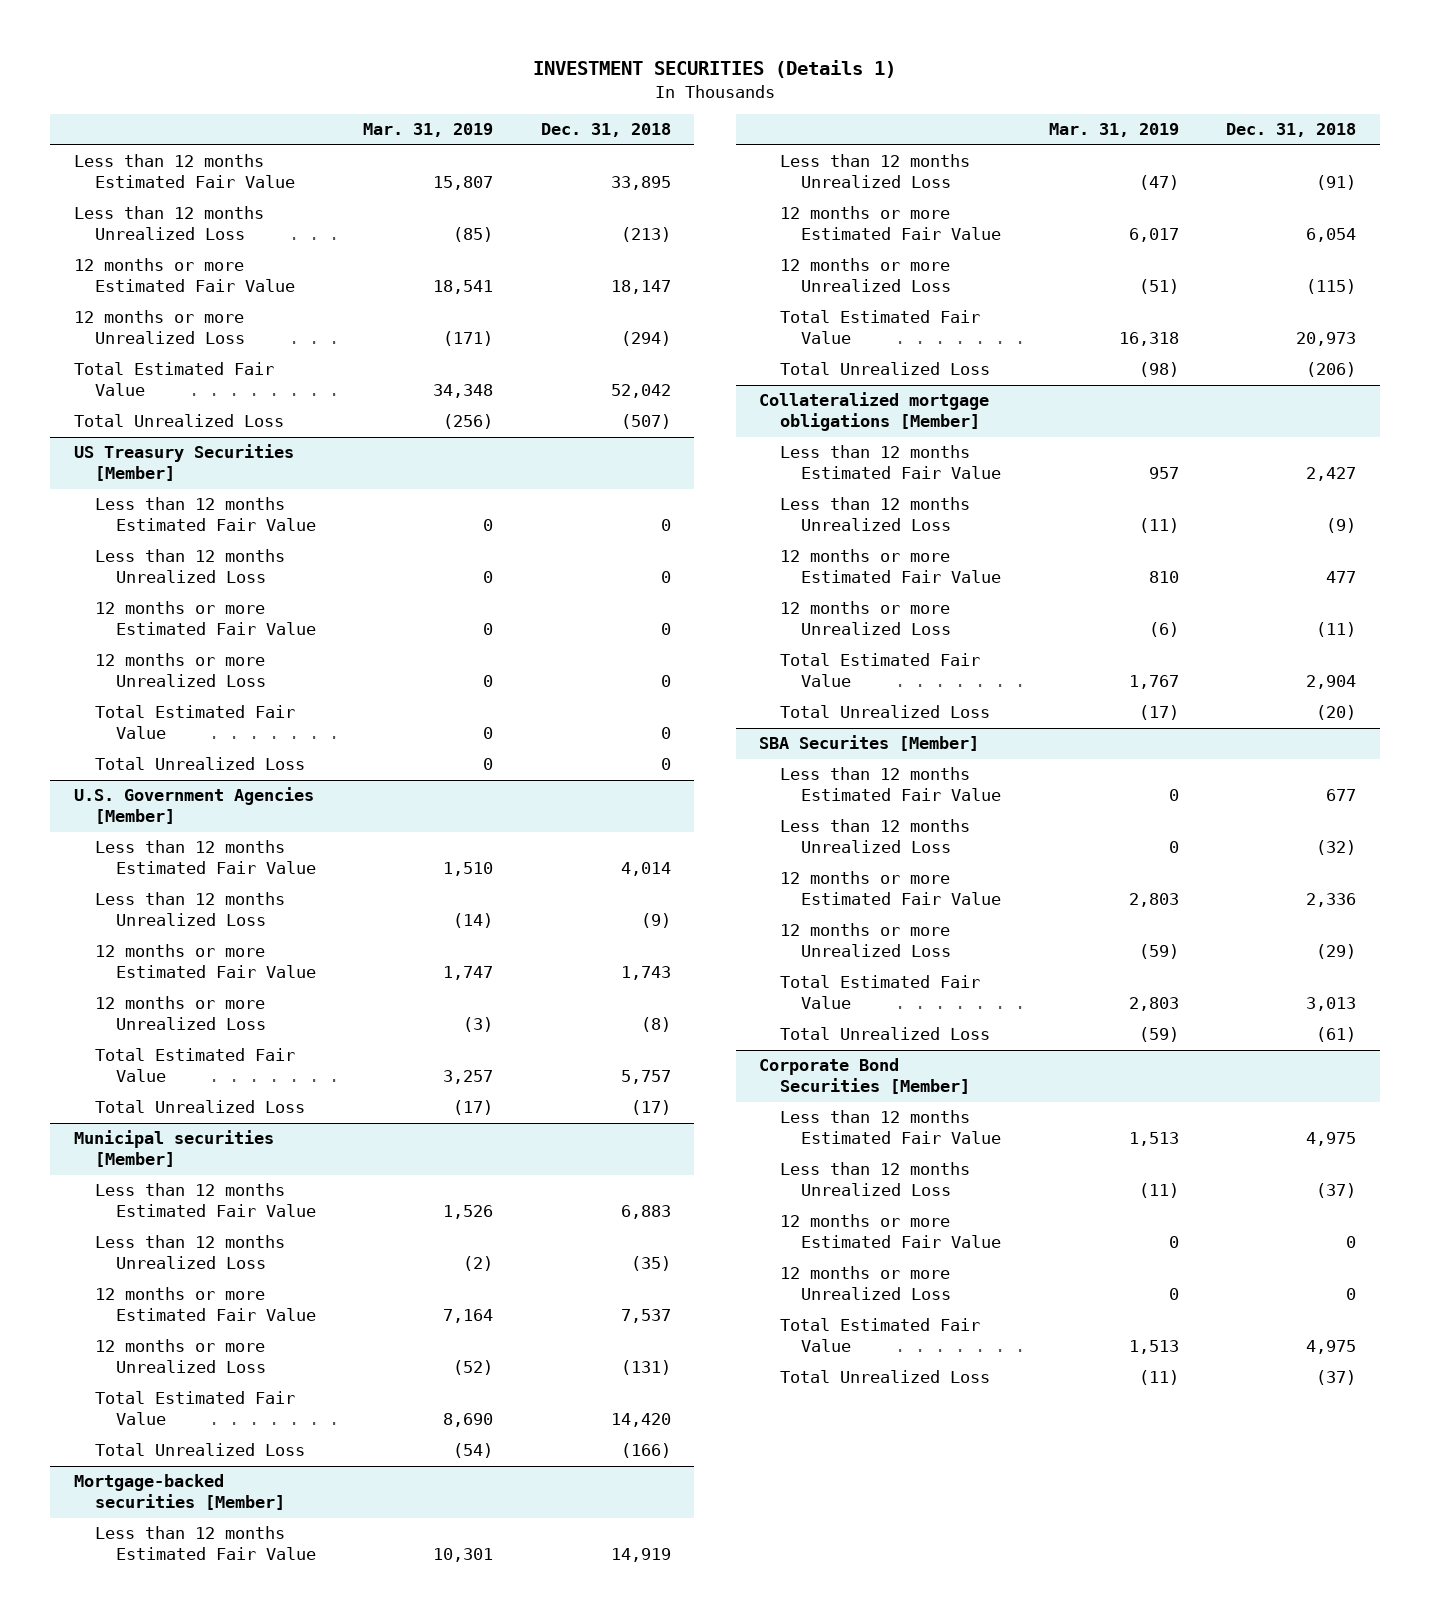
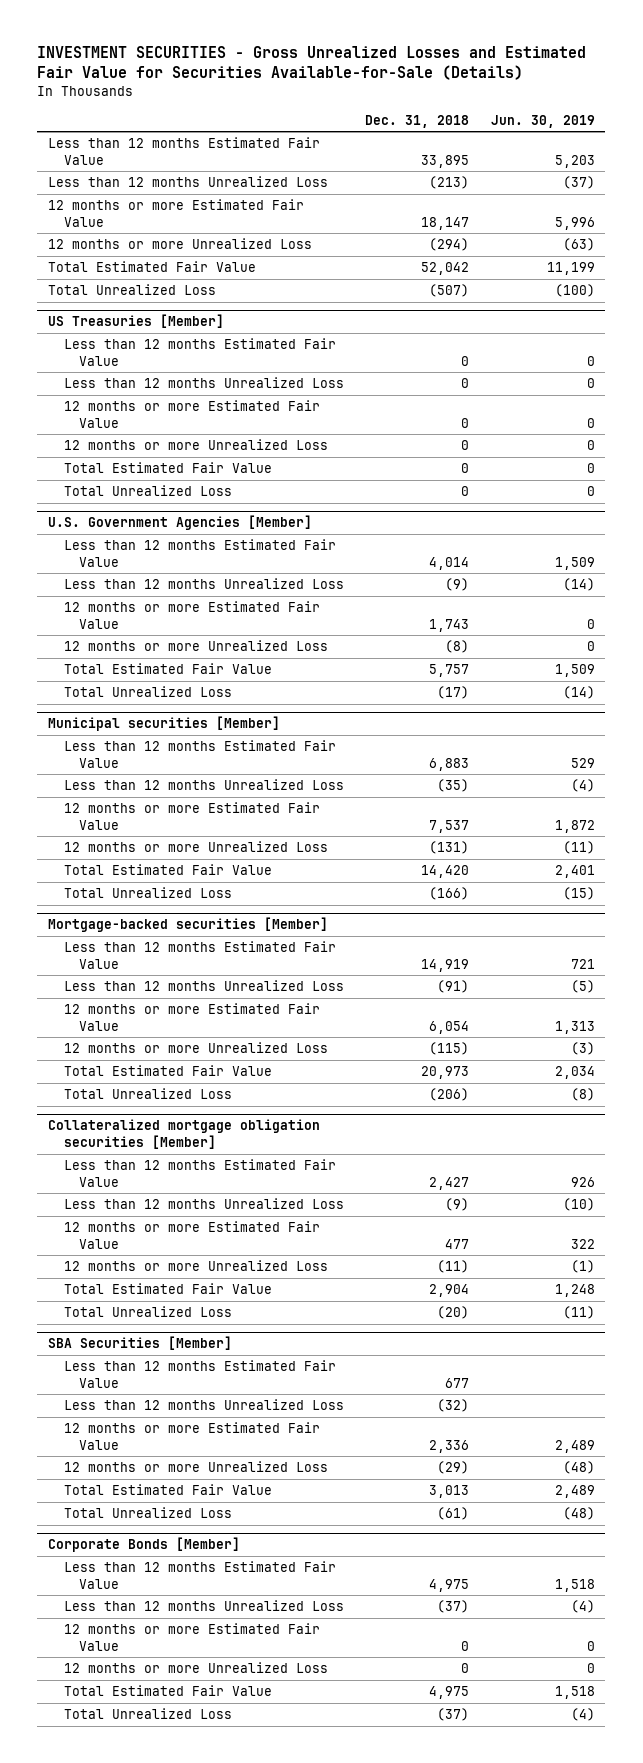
[532,60,896,79] INVESTMENT SECURITIES (Details 1) -> [37,45,587,80] INVESTMENT SECURITIES - Gross Unrealized Losses and Estimated Fair Value for Securities Available-for-Sale (Details)
[363,123,494,138] Mar. 31, 2019 -> none
none -> [490,114,595,128] Jun. 30, 2019
[73,444,294,482] US Treasury Securities [Member] -> [48,314,225,329] US Treasuries [Member]
[759,392,990,432] Collateralized mortgage obligations [Member] -> [48,1119,321,1150] Collateralized mortgage obligation securities [Member]
[759,735,980,752] SBA Securites [Member] -> [48,1336,233,1351] SBA Securities [Member]
[759,1058,971,1095] Corporate Bond Securities [Member] -> [48,1537,241,1553] Corporate Bonds [Member]

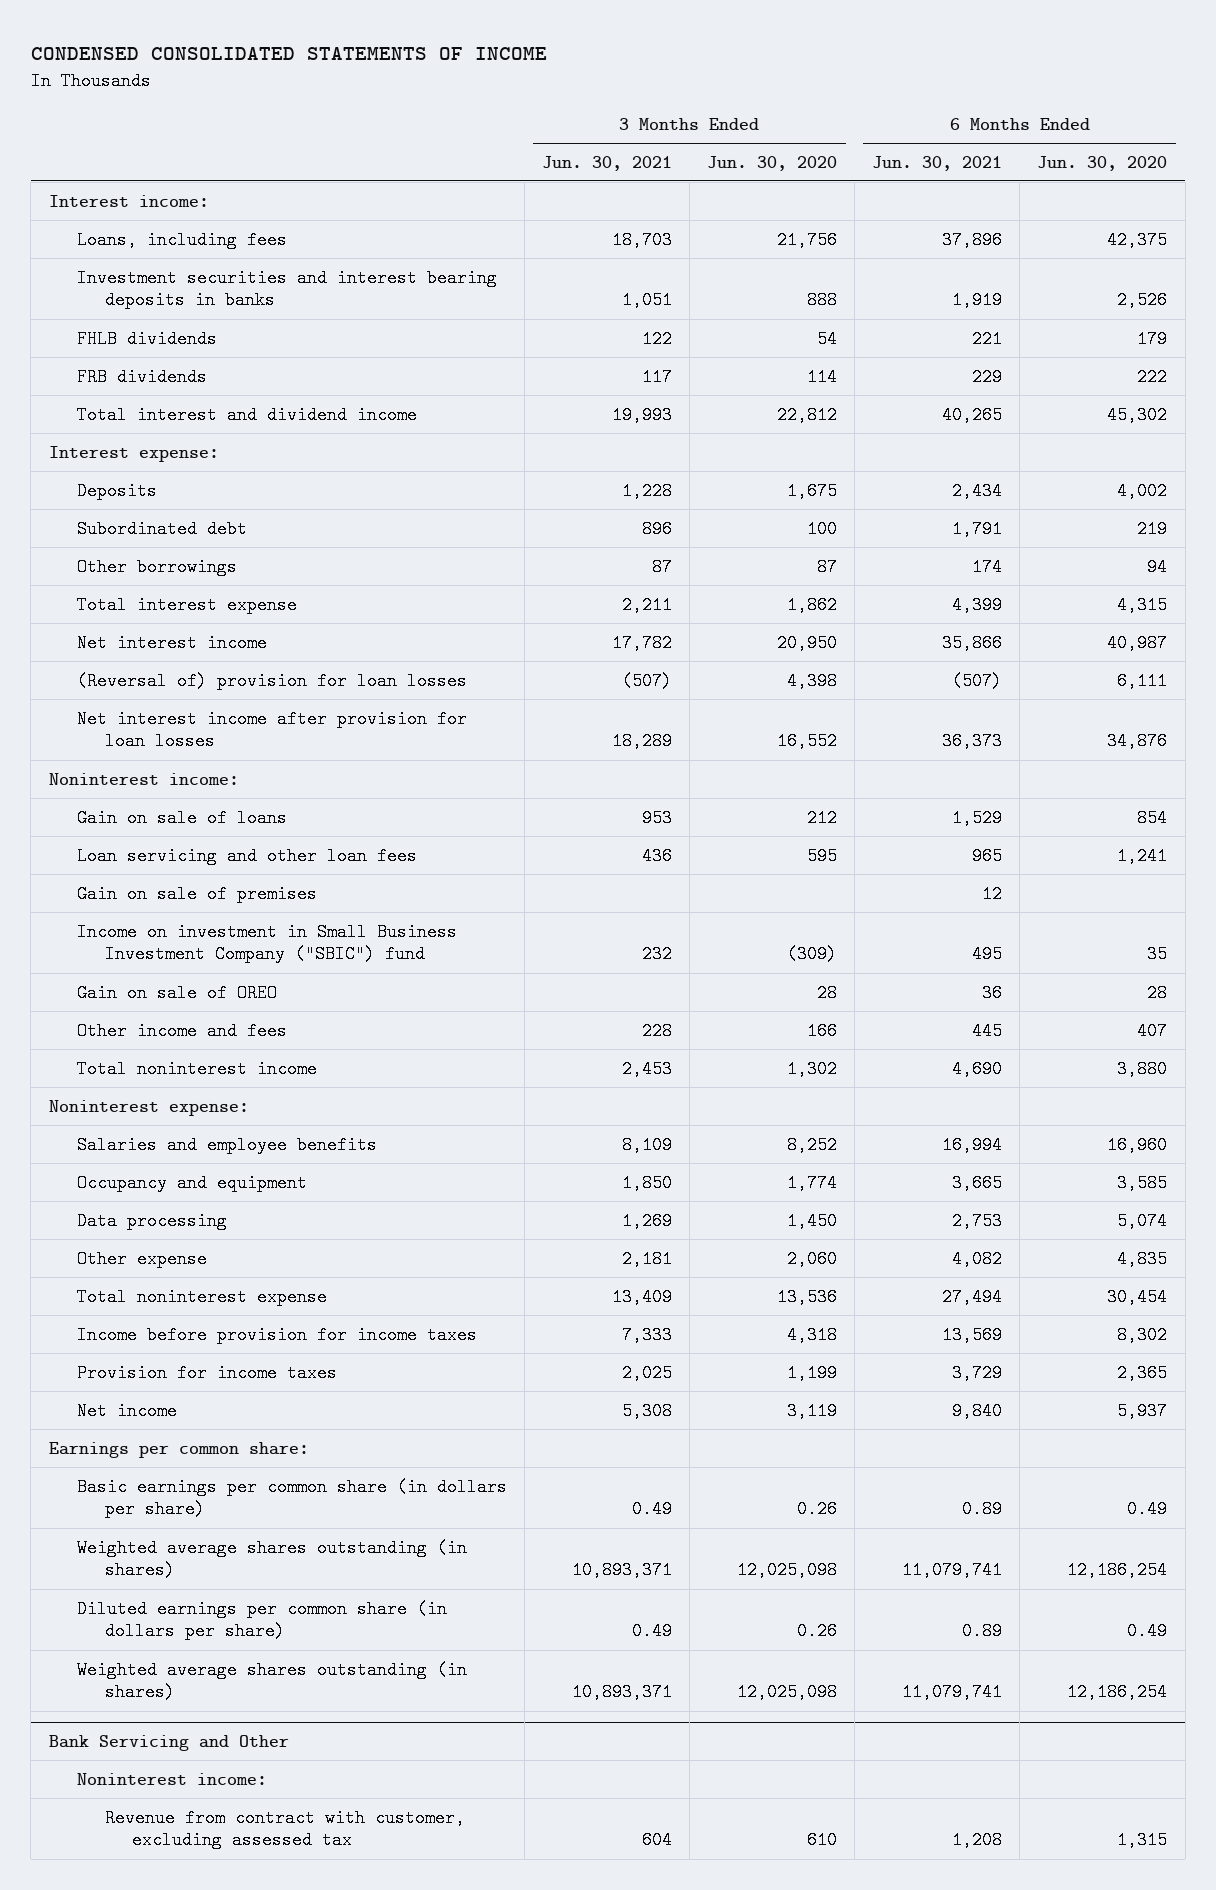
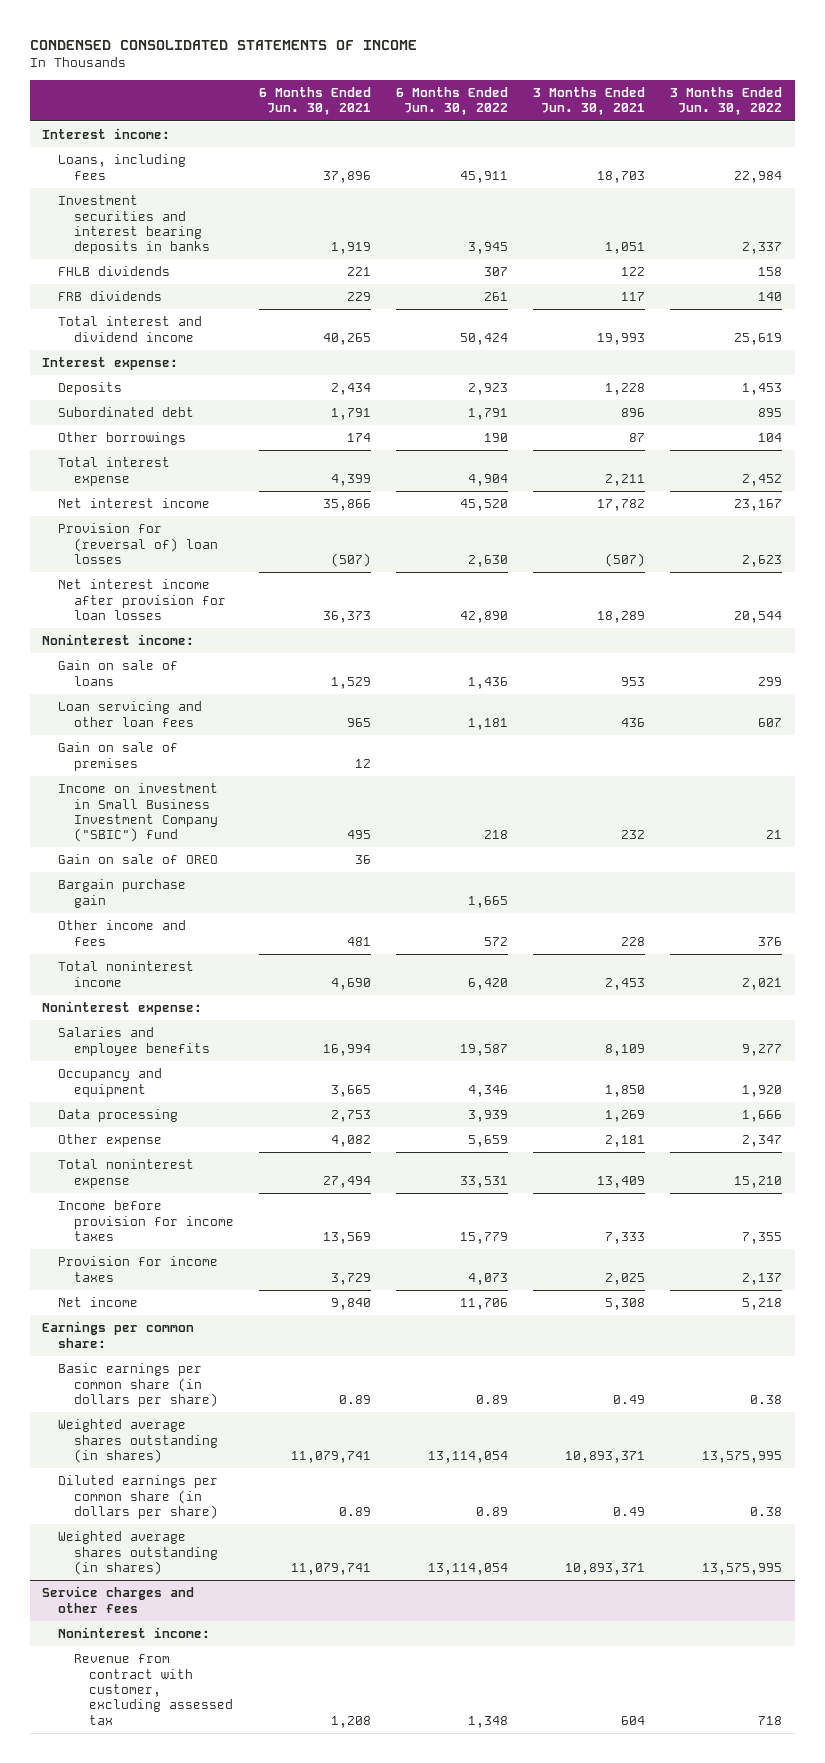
[706,155,837,171] Jun. 30, 2020 -> none
[1037,155,1168,171] Jun. 30, 2020 -> none
none -> [395,86,508,116] 6 Months Ended Jun. 30, 2022
none -> [670,86,783,116] 3 Months Ended Jun. 30, 2022
[76,671,467,690] (Reversal of) provision for loan losses -> [58,523,218,564] Provision for (reversal of) loan losses
none -> [58,879,187,908] Bargain purchase gain
[972,1021,1003,1040] 445 -> [346,936,371,946] 481
[48,1735,289,1752] Bank Servicing and Other -> [42,1586,195,1613] Service charges and other fees

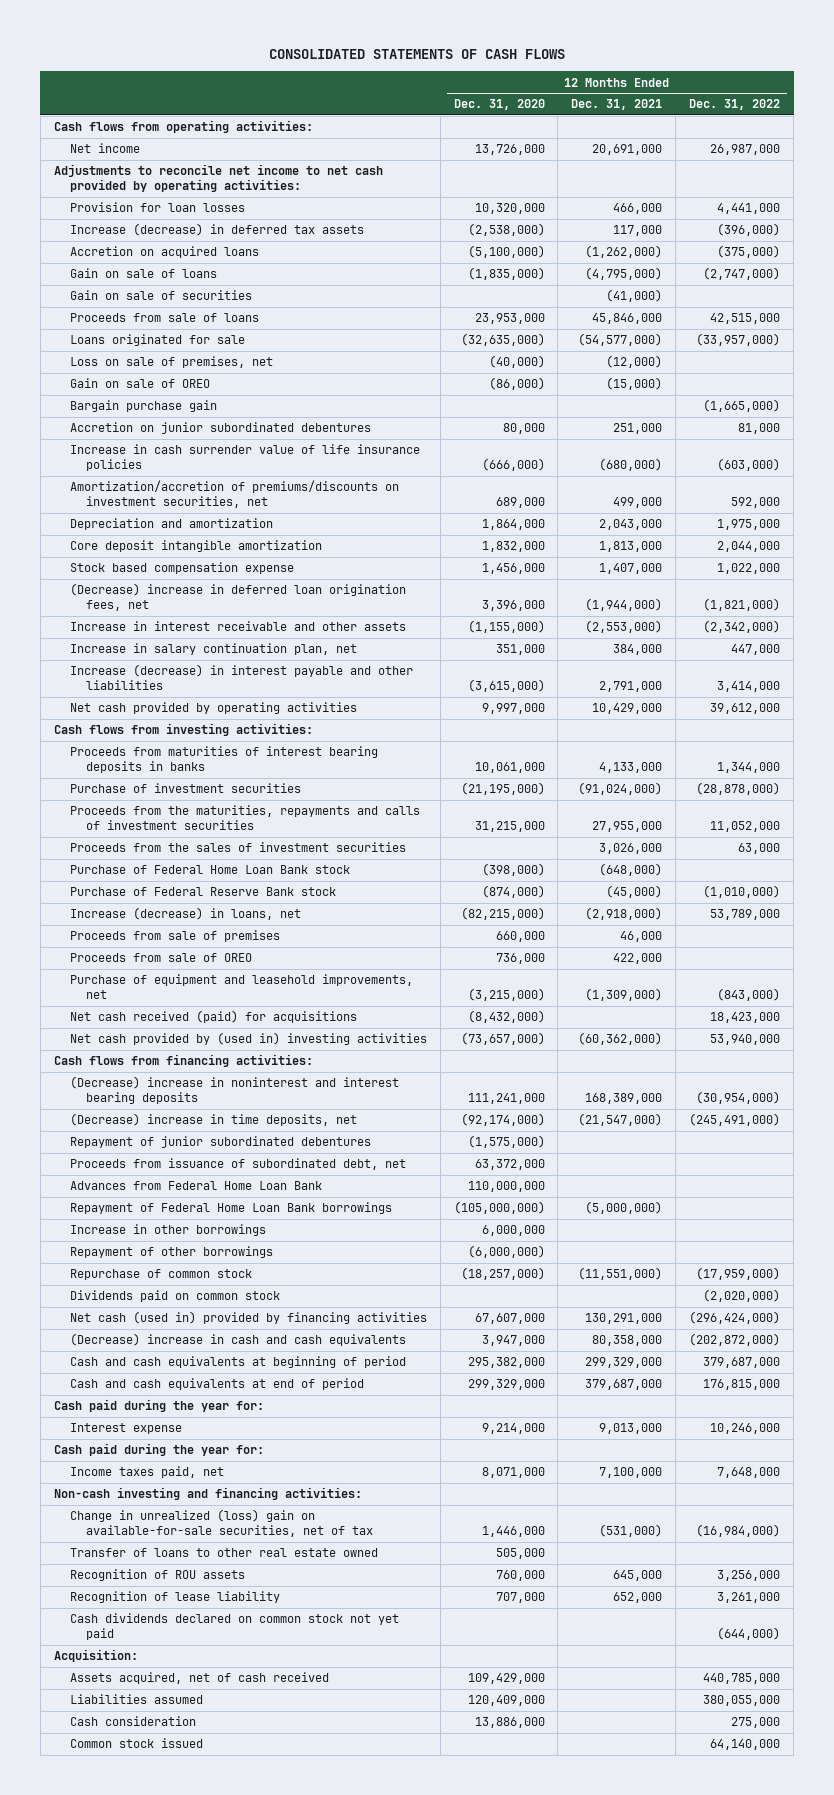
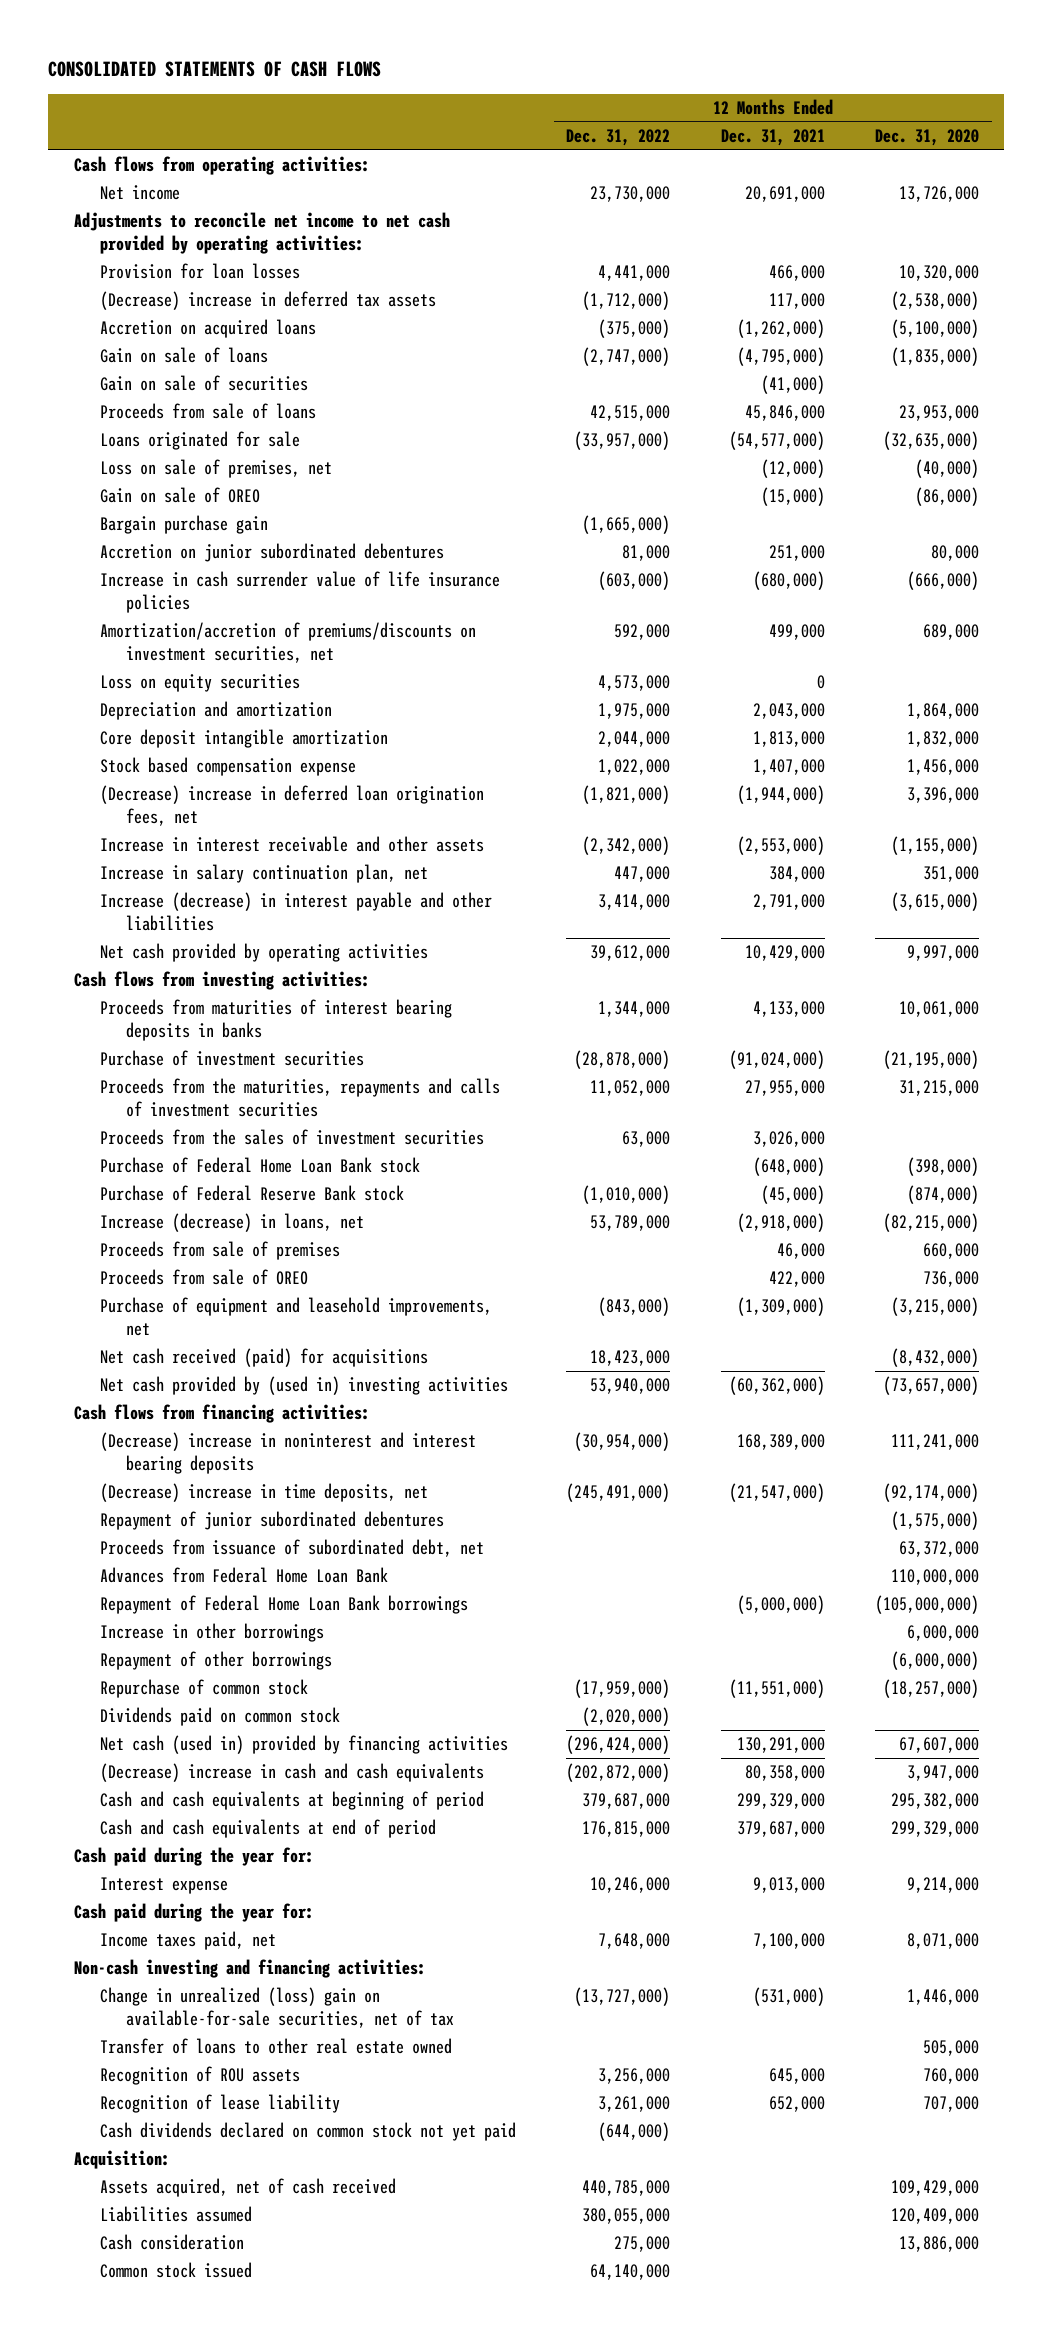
[710,144,781,156] 26,987,000 -> [590,186,671,203] 23,730,000
[69,223,364,237] Increase (decrease) in deferred tax assets -> [99,291,436,311] (Decrease) increase in deferred tax assets
[717,223,781,237] (396,000) -> [582,291,671,311] (1,712,000)
none -> [99,674,300,693] Loss on equity securities
[696,1524,781,1538] (16,984,000) -> [574,1987,671,2007] (13,727,000)

